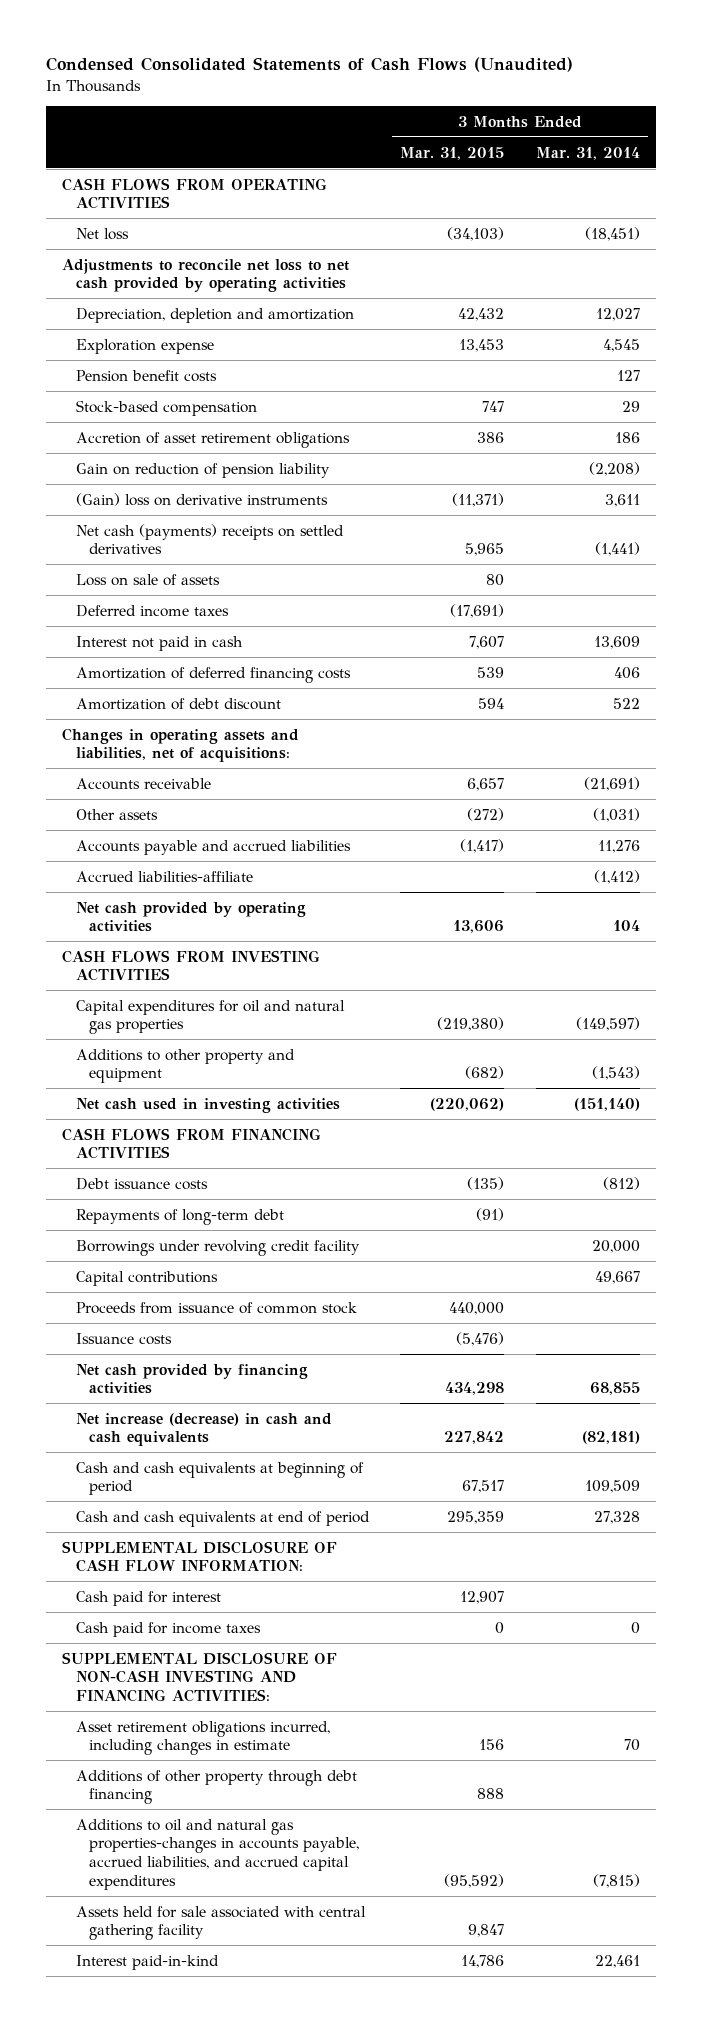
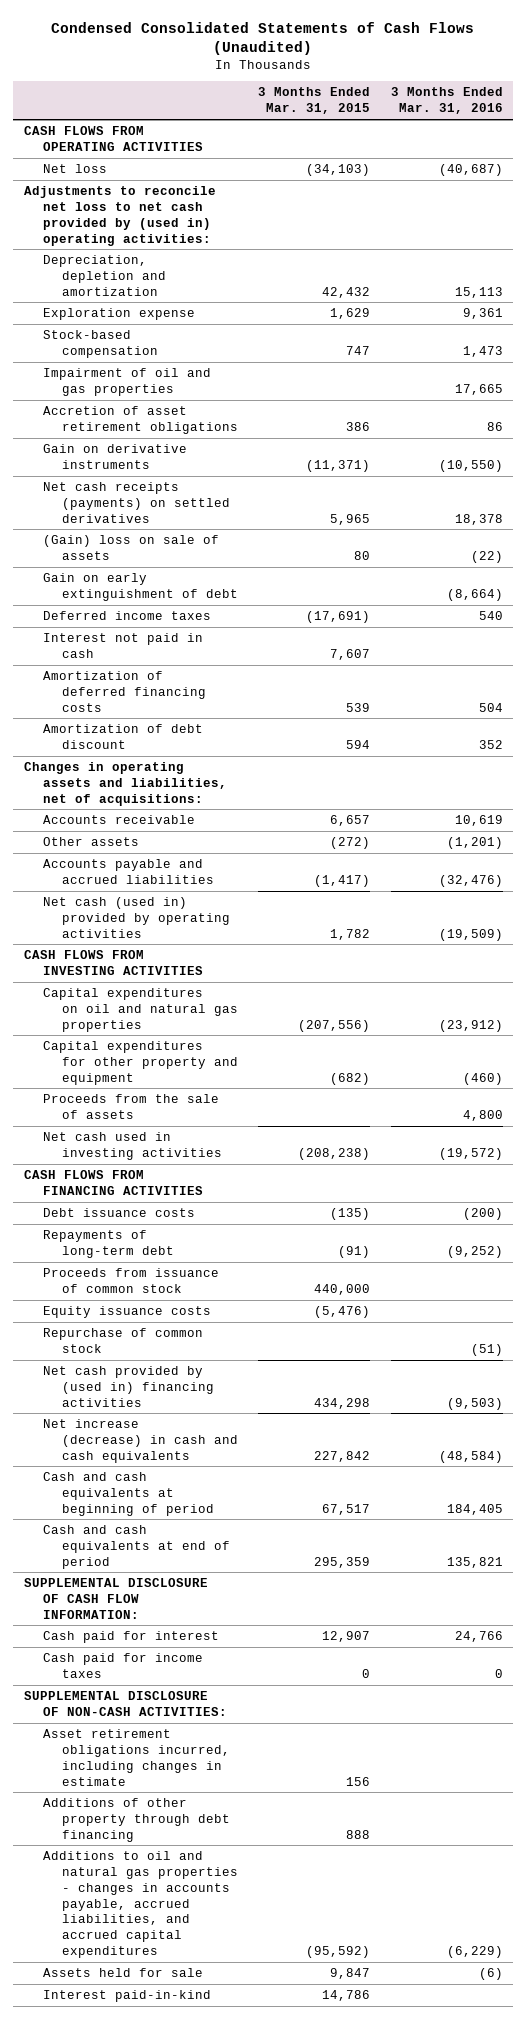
[535,146,640,160] Mar. 31, 2014 -> none
none -> [391,87,504,115] 3 Months Ended Mar. 31, 2016
[62,258,350,293] Adjustments to reconcile net loss to net cash provided by operating activities -> [23,185,216,246] Adjustments to reconcile net loss to net cash provided by (used in) operating activities:
[75,369,217,382] Pension benefit costs -> none
[459,338,505,352] 13,453 -> [330,307,371,319] 1,629
none -> [42,367,211,396] Impairment of oil and gas properties
[75,462,330,478] Gain on reduction of pension liability -> none
[75,492,328,506] (Gain) loss on derivative instruments -> [42,443,187,469] Gain on derivative instruments
[75,523,344,555] Net cash (payments) receipts on settled derivatives -> [42,481,230,523] Net cash receipts (payments) on settled derivatives
[75,573,220,586] Loss on sale of assets -> [42,534,219,560] (Gain) loss on sale of assets
none -> [42,572,238,601] Gain on early extinguishment of debt
[75,870,253,882] Accrued liabilities-affiliate -> none
[75,901,306,933] Net cash provided by operating activities -> [42,896,230,938] Net cash (used in) provided by operating activities
[453,920,505,934] 13,606 -> [330,928,371,940] 1,782
[75,999,345,1035] Capital expenditures for oil and natural gas properties -> [42,987,238,1032] Capital expenditures on oil and natural gas properties
[437,1017,505,1032] (219,380) -> [298,1019,371,1032] (207,556)
[75,1048,295,1084] Additions to other property and equipment -> [42,1040,238,1085] Capital expenditures for other property and equipment
none -> [42,1093,219,1119] Proceeds from the sale of assets
[430,1097,505,1111] (220,062) -> [298,1147,371,1160] (208,238)
[75,1239,360,1256] Borrowings under revolving credit facility -> none
[75,1270,218,1286] Capital contributions -> none
[75,1332,172,1345] Issuance costs -> [42,1305,211,1318] Equity issuance costs
none -> [42,1327,203,1353] Repurchase of common stock
[75,1363,308,1395] Net cash provided by financing activities -> [42,1365,214,1407] Net cash provided by (used in) financing activities
[62,1651,338,1703] SUPPLEMENTAL DISCLOSURE OF NON-CASH INVESTING AND FINANCING ACTIVITIES: -> [23,1690,227,1716] SUPPLEMENTAL DISCLOSURE OF NON-CASH ACTIVITIES:
[75,1818,359,1890] Additions to oil and natural gas properties-changes in accounts payable, accrued liabilities, and accrued capital expenditures -> [42,1850,238,1959] Additions to oil and natural gas properties - changes in accounts payable, accrued liabilities, and accrued capital expenditures
[75,1905,366,1941] Assets held for sale associated with central gathering facility -> [42,1967,203,1977] Assets held for sale

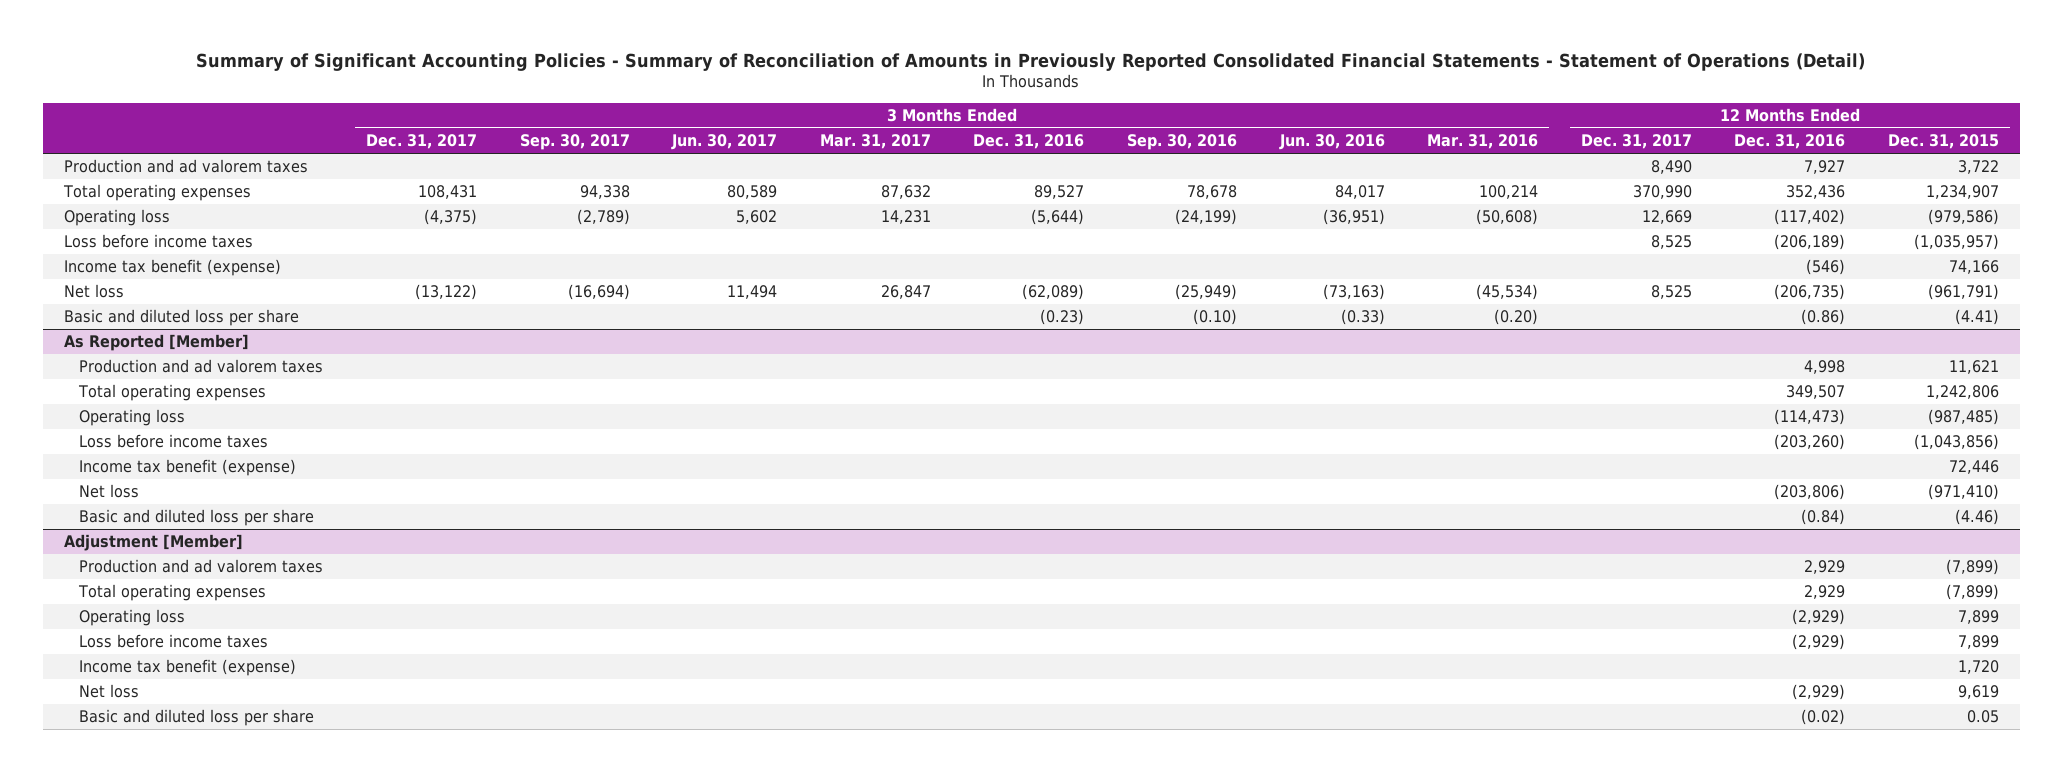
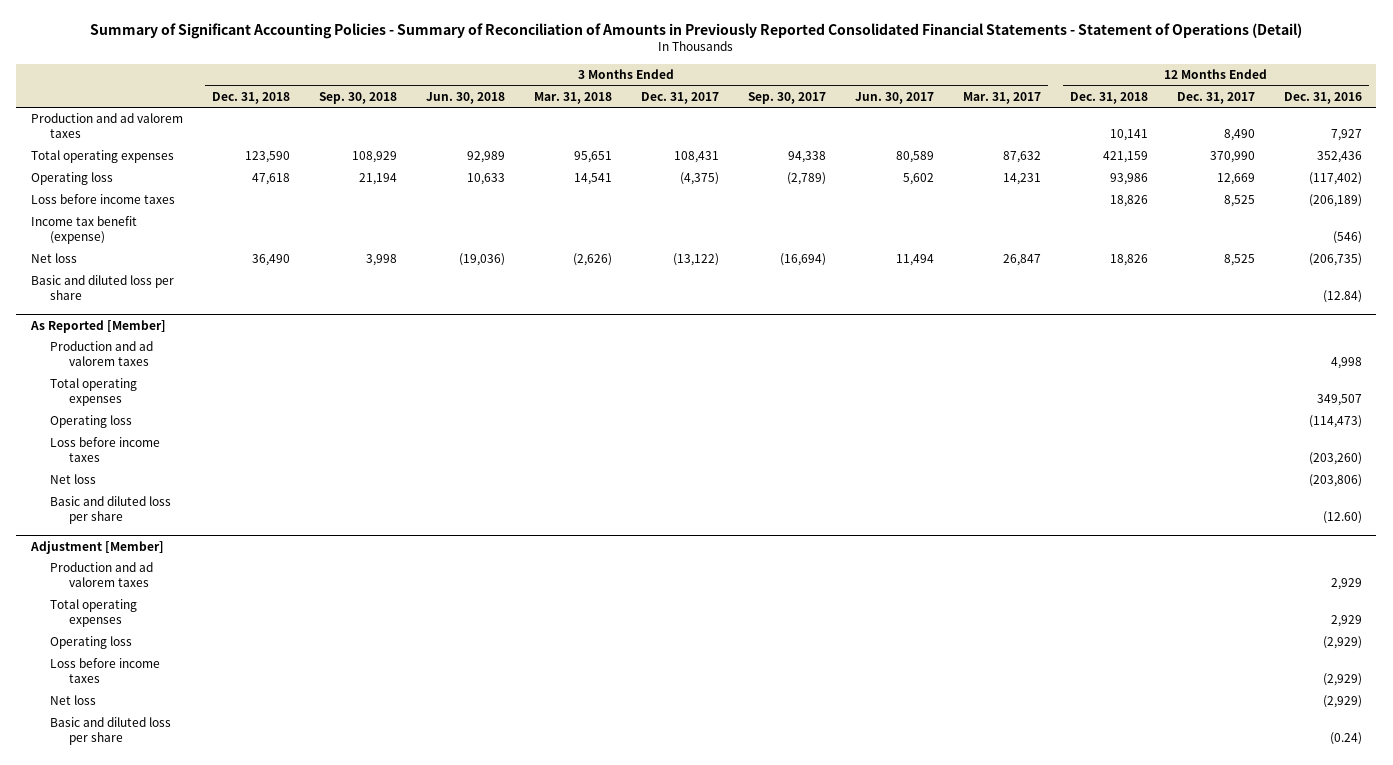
[973,134,1085,150] Dec. 31, 2016 -> none
[1126,134,1237,151] Sep. 30, 2016 -> none
[1278,134,1385,151] Jun. 30, 2016 -> none
[1427,134,1539,150] Mar. 31, 2016 -> none
[1887,134,1999,150] Dec. 31, 2015 -> none
none -> [211,91,290,104] Dec. 31, 2018
none -> [318,91,397,104] Sep. 30, 2018
none -> [425,91,505,104] Jun. 30, 2018
none -> [533,91,612,104] Mar. 31, 2018
none -> [1069,91,1148,104] Dec. 31, 2018
[1801,309,1846,326] (0.86) -> [1322,290,1362,304] (12.84)
[79,459,297,477] Income tax benefit (expense) -> none
[1801,509,1846,526] (0.84) -> [1322,511,1362,525] (12.60)
[79,659,297,677] Income tax benefit (expense) -> none
[1801,709,1846,726] (0.02) -> [1329,732,1362,746] (0.24)

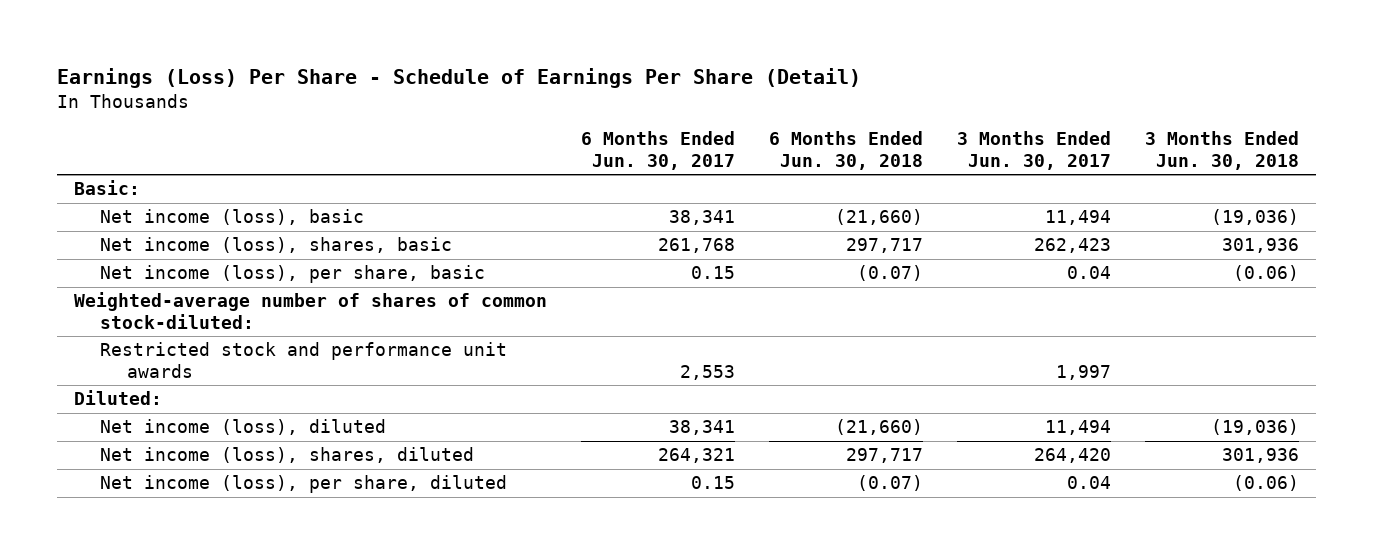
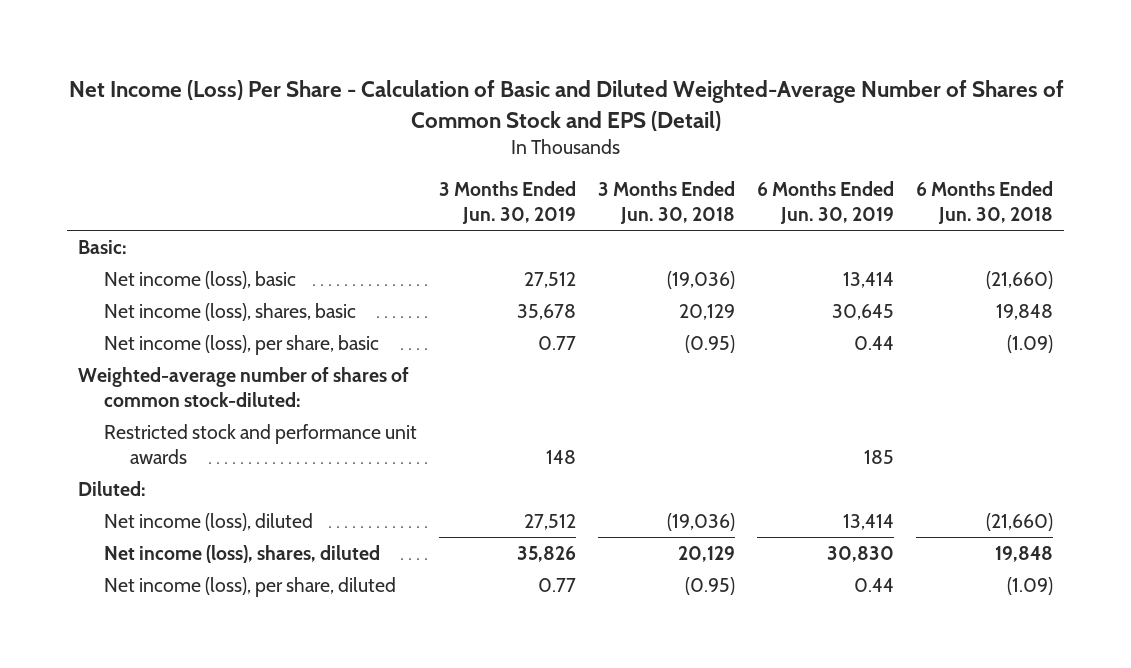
[57,68,862,89] Earnings (Loss) Per Share - Schedule of Earnings Per Share (Detail) -> [68,80,1064,131] Net Income (Loss) Per Share - Calculation of Basic and Diluted Weighted-Average Number of Shares of Common Stock and EPS (Detail)
[581,131,736,170] 6 Months Ended Jun. 30, 2017 -> none
[956,131,1111,170] 3 Months Ended Jun. 30, 2017 -> none
none -> [439,181,577,225] 3 Months Ended Jun. 30, 2019
none -> [757,181,895,225] 6 Months Ended Jun. 30, 2019
[846,238,924,254] 297,717 -> [995,303,1053,320] 19,848
[1221,238,1299,254] 301,936 -> [679,303,736,320] 20,129
[857,265,924,282] (0.07) -> [1006,334,1053,353] (1.09)
[1232,265,1299,282] (0.06) -> [685,334,736,353] (0.95)
[846,448,924,464] 297,717 -> [994,545,1053,562] 19,848
[1221,448,1299,464] 301,936 -> [678,545,736,562] 20,129
[857,475,924,492] (0.07) -> [1006,576,1053,595] (1.09)
[1232,475,1299,492] (0.06) -> [685,576,736,595] (0.95)

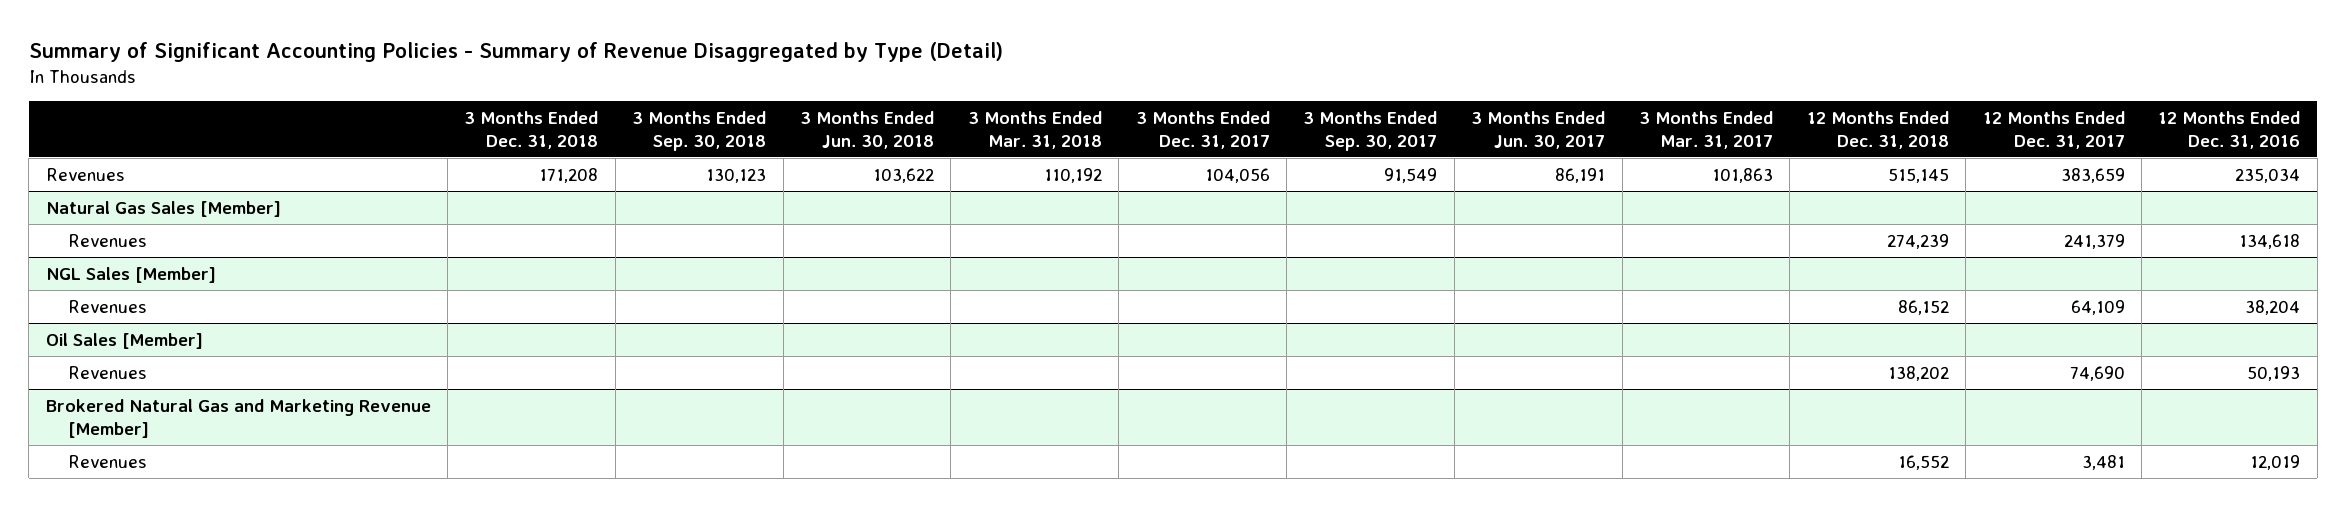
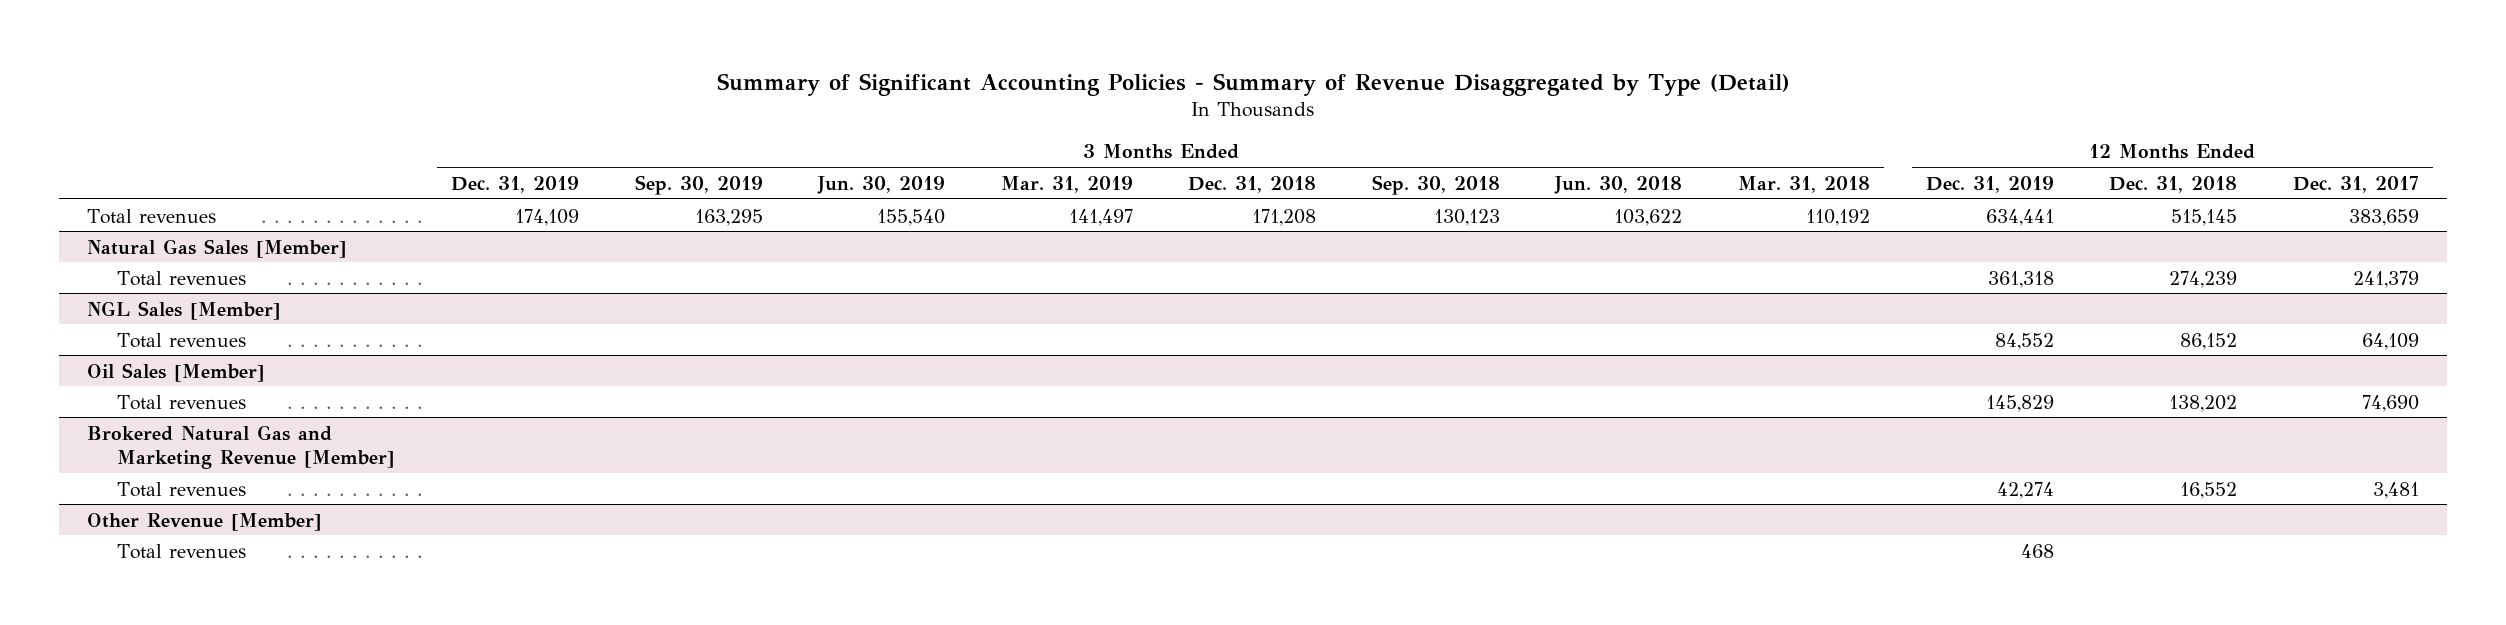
[1135,110,1270,149] 3 Months Ended Dec. 31, 2017 -> none
[1303,110,1438,151] 3 Months Ended Sep. 30, 2017 -> none
[1471,110,1606,149] 3 Months Ended Jun. 30, 2017 -> none
[1638,110,1773,149] 3 Months Ended Mar. 31, 2017 -> none
[2158,110,2301,149] 12 Months Ended Dec. 31, 2016 -> none
none -> [451,175,580,193] Dec. 31, 2019
none -> [634,174,763,195] Sep. 30, 2019
none -> [817,175,946,194] Jun. 30, 2019
none -> [1000,175,1133,193] Mar. 31, 2019
none -> [1925,175,2054,193] Dec. 31, 2019
[45,167,125,181] Revenues -> [86,208,216,224] Total revenues
[68,233,148,247] Revenues -> [117,270,247,286] Total revenues
[68,299,148,313] Revenues -> [117,332,247,348] Total revenues
[68,365,148,379] Revenues -> [117,394,247,410] Total revenues
[68,454,148,468] Revenues -> [117,481,247,497] Total revenues
none -> [86,512,322,531] Other Revenue [Member]
none -> [117,543,247,559] Total revenues

